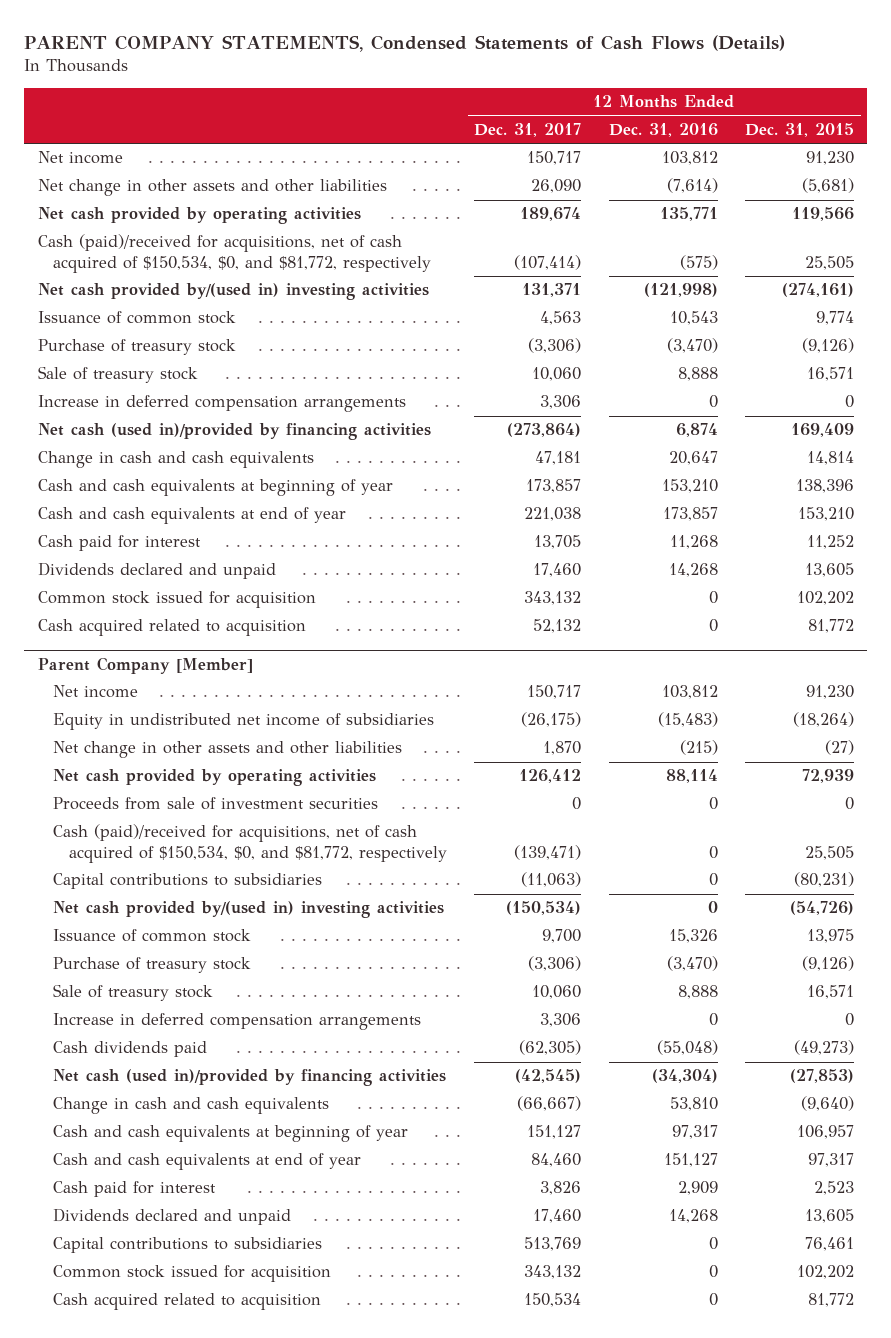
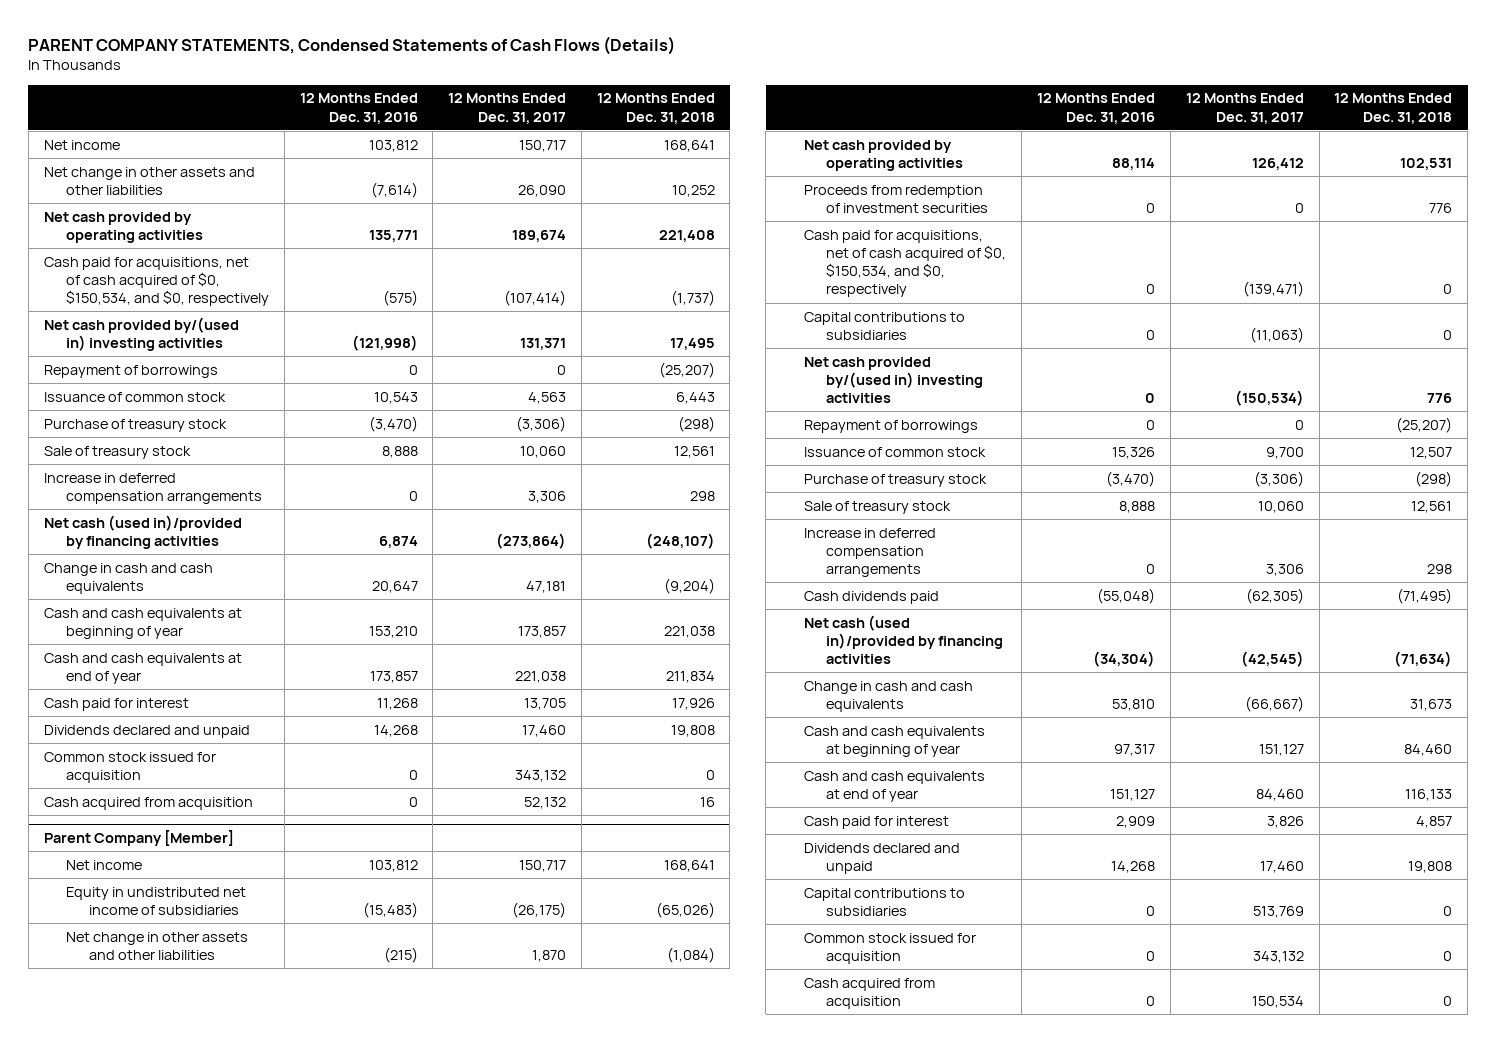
[744,122,854,137] Dec. 31, 2015 -> none
none -> [596,93,715,124] 12 Months Ended Dec. 31, 2018
[37,234,432,273] Cash (paid)/received for acquisitions, net of cash acquired of $150,534, $0, and $81,772, respectively -> [43,256,270,307] Cash paid for acquisitions, net of cash acquired of $0, $150,534, and $0, respectively
none -> [43,364,218,378] Repayment of borrowings
[37,619,306,637] Cash acquired related to acquisition -> [43,796,253,810] Cash acquired from acquisition
[53,797,379,811] Proceeds from sale of investment securities -> [803,184,989,213] Proceeds from redemption of investment securities
[53,824,448,863] Cash (paid)/received for acquisitions, net of cash acquired of $150,534, $0, and $81,772, respectively -> [803,229,1007,298] Cash paid for acquisitions, net of cash acquired of $0, $150,534, and $0, respectively
none -> [803,419,978,433] Repayment of borrowings
[53,1293,322,1311] Cash acquired related to acquisition -> [803,977,935,1009] Cash acquired from acquisition

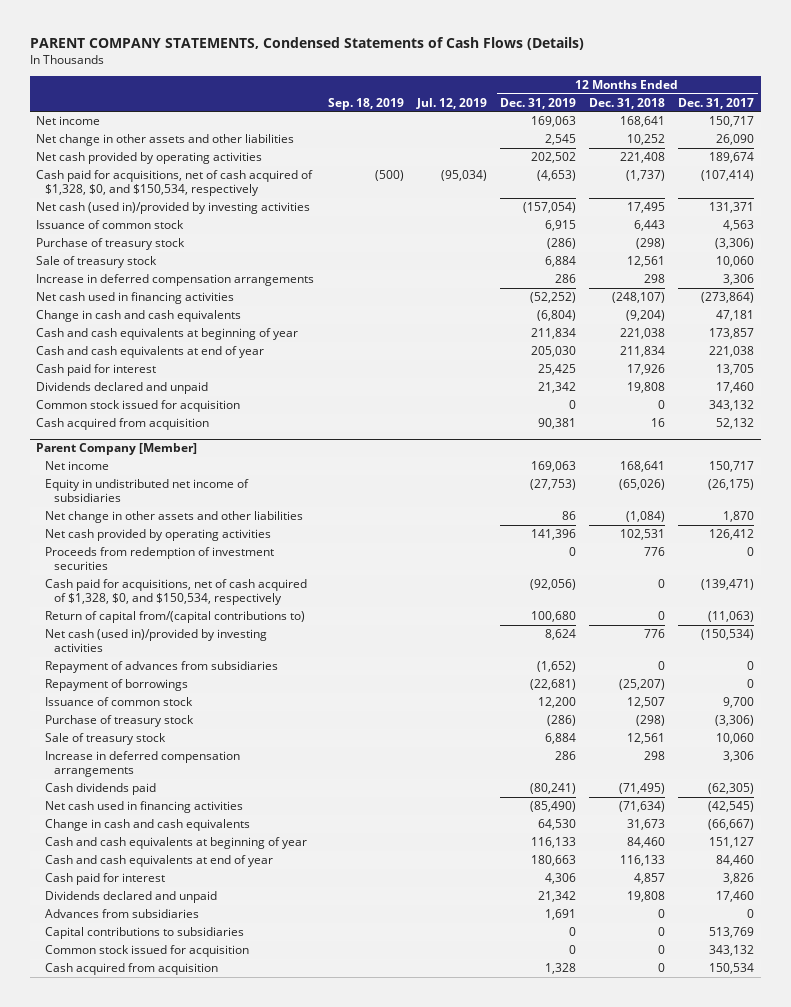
[299,93,418,124] 12 Months Ended Dec. 31, 2016 -> none
none -> [327,97,404,110] Sep. 18, 2019
none -> [415,97,487,109] Jul. 12, 2019
none -> [500,97,577,109] Dec. 31, 2019
[43,364,218,378] Repayment of borrowings -> none
[43,256,270,307] Cash paid for acquisitions, net of cash acquired of $0, $150,534, and $0, respectively -> [36,169,314,197] Cash paid for acquisitions, net of cash acquired of $1,328, $0, and $150,534, respectively
[43,316,239,351] Net cash provided by/(used in) investing activities -> [36,201,311,214] Net cash (used in)/provided by investing activities
[43,514,242,549] Net cash (used in)/provided by financing activities -> [36,291,235,304] Net cash used in financing activities
[803,229,1007,298] Cash paid for acquisitions, net of cash acquired of $0, $150,534, and $0, respectively -> [45,578,308,606] Cash paid for acquisitions, net of cash acquired of $1,328, $0, and $150,534, respectively
[803,311,965,340] Capital contributions to subsidiaries -> [45,610,306,623] Return of capital from/(capital contributions to)
[803,356,984,404] Net cash provided by/(used in) investing activities -> [45,628,268,653] Net cash (used in)/provided by investing activities
none -> [45,660,279,673] Repayment of advances from subsidiaries
[803,614,1004,665] Net cash (used in)/provided by financing activities -> [45,800,244,813] Net cash used in financing activities
none -> [45,908,200,918] Advances from subsidiaries

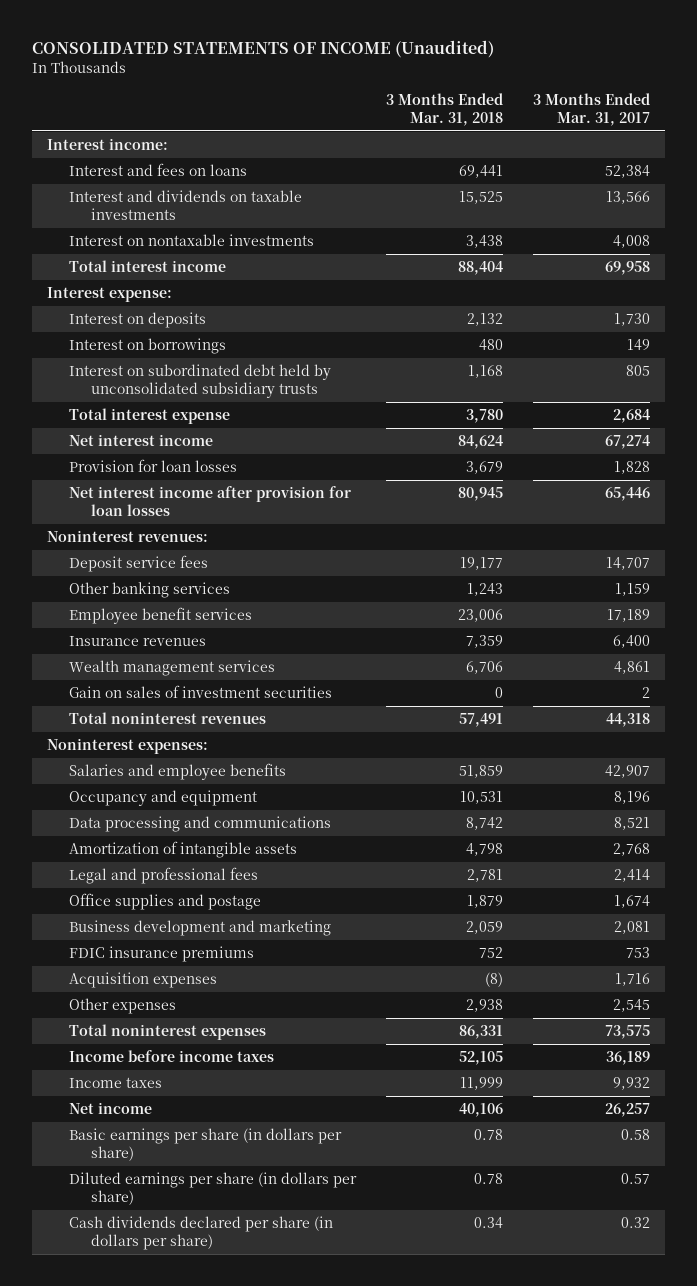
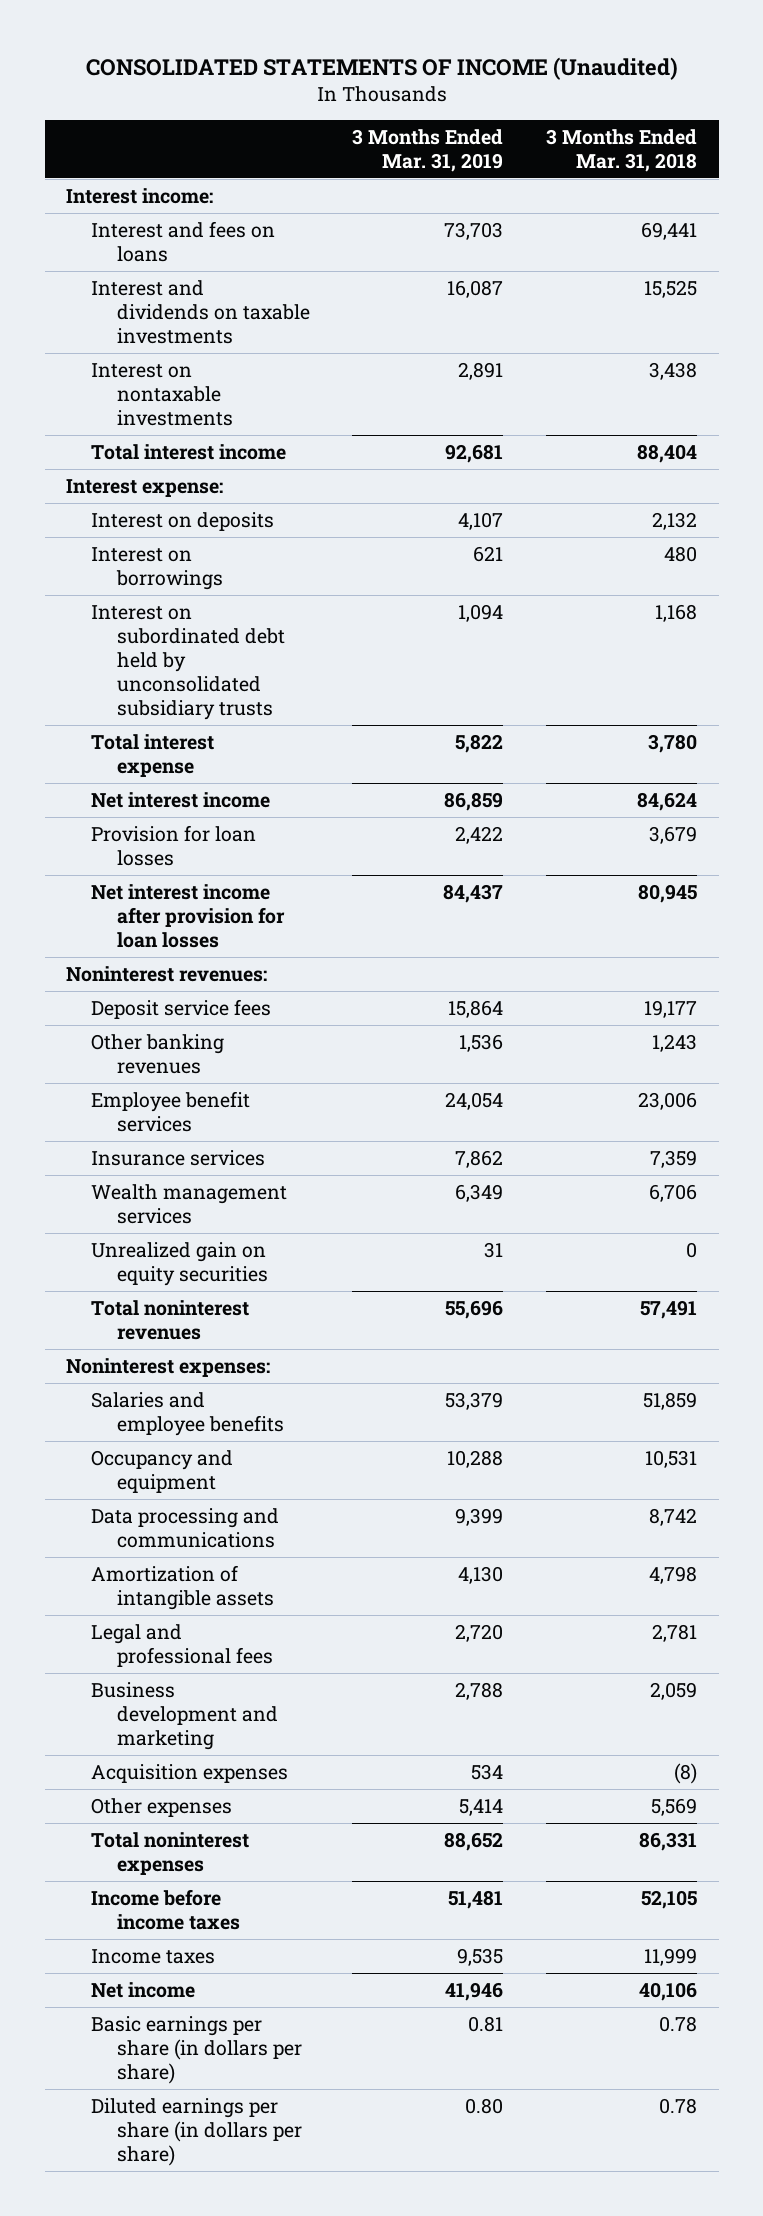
[533,92,651,126] 3 Months Ended Mar. 31, 2017 -> none
none -> [352,128,504,172] 3 Months Ended Mar. 31, 2019
[68,582,230,599] Other banking services -> [91,1033,225,1074] Other banking revenues
[68,636,206,647] Insurance revenues -> [91,1149,266,1166] Insurance services
[68,685,332,699] Gain on sales of investment securities -> none
none -> [91,1241,268,1286] Unrealized gain on equity securities
[68,893,261,911] Office supplies and postage -> none
[68,946,254,963] FDIC insurance premiums -> none
[465,999,503,1013] 2,938 -> [651,1797,698,1816] 5,569
[68,1216,333,1251] Cash dividends declared per share (in dollars per share) -> none

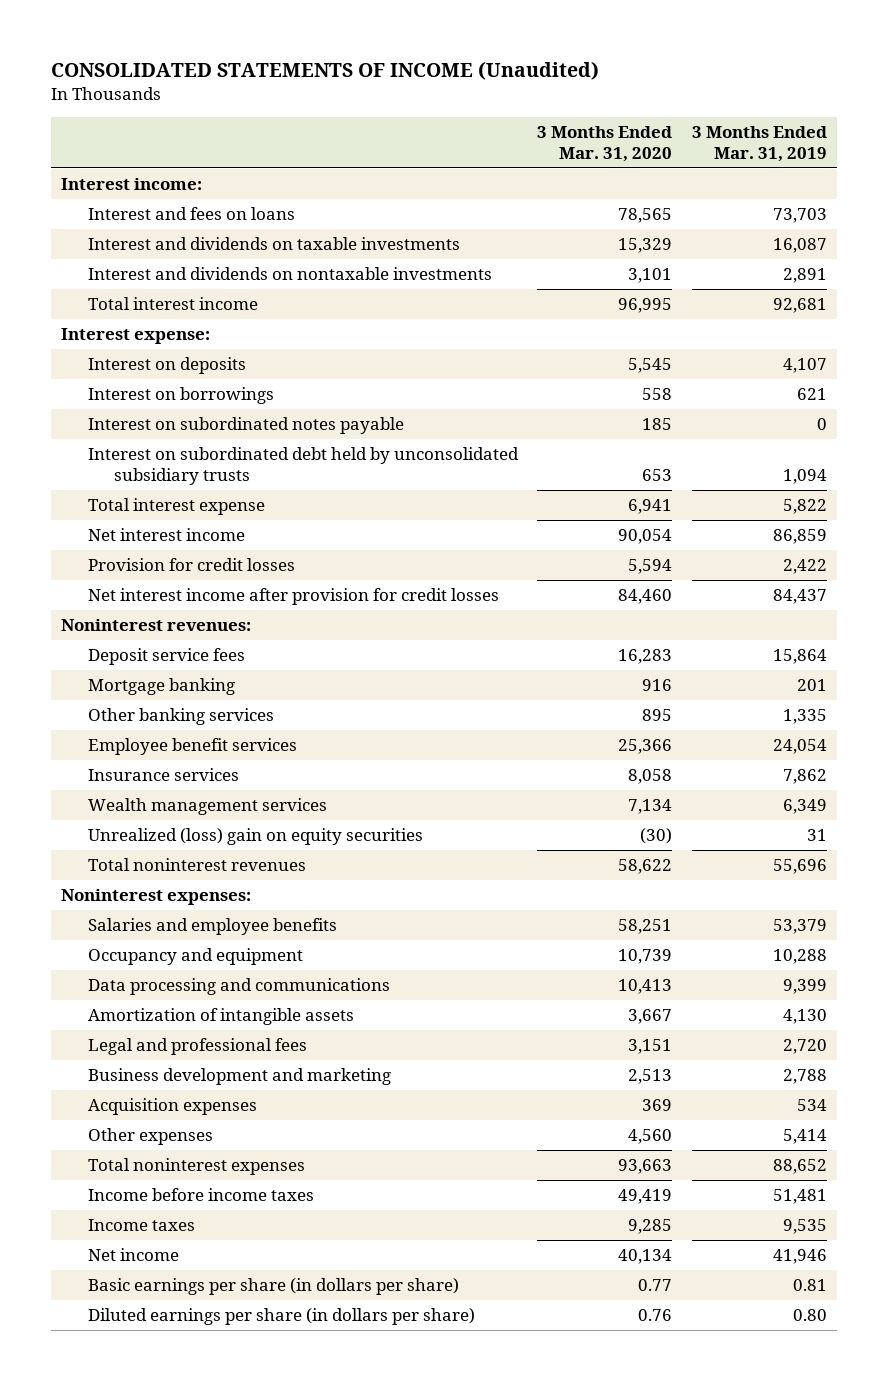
[546,128,698,172] 3 Months Ended Mar. 31, 2018 -> none
none -> [537,126,673,162] 3 Months Ended Mar. 31, 2020
[91,362,233,426] Interest on nontaxable investments -> [87,267,492,281] Interest and dividends on nontaxable investments
none -> [87,417,404,435] Interest on subordinated notes payable
[91,824,257,866] Provision for loan losses -> [87,558,295,572] Provision for credit losses
[91,883,285,948] Net interest income after provision for loan losses -> [87,588,499,606] Net interest income after provision for credit losses
none -> [87,678,235,696] Mortgage banking
[91,1033,225,1074] Other banking revenues -> [87,708,274,726] Other banking services
[459,1033,504,1052] 1,536 -> [782,709,827,725] 1,335
[91,1241,268,1286] Unrealized gain on equity securities -> [87,828,423,846] Unrealized (loss) gain on equity securities

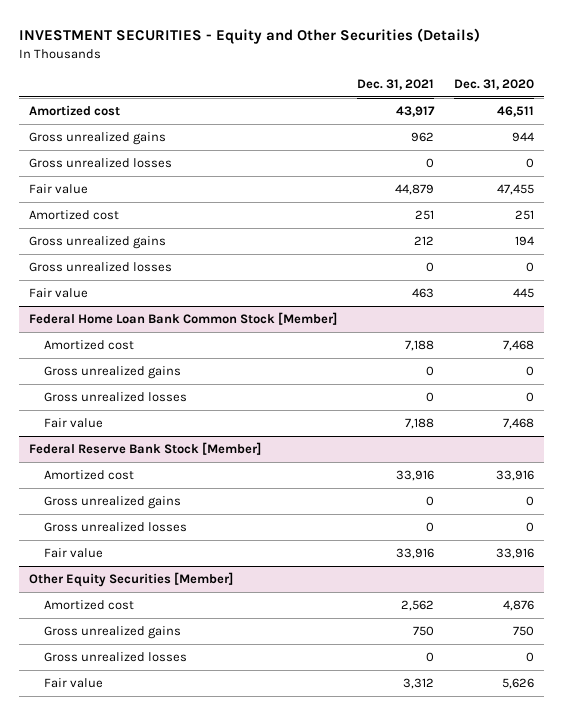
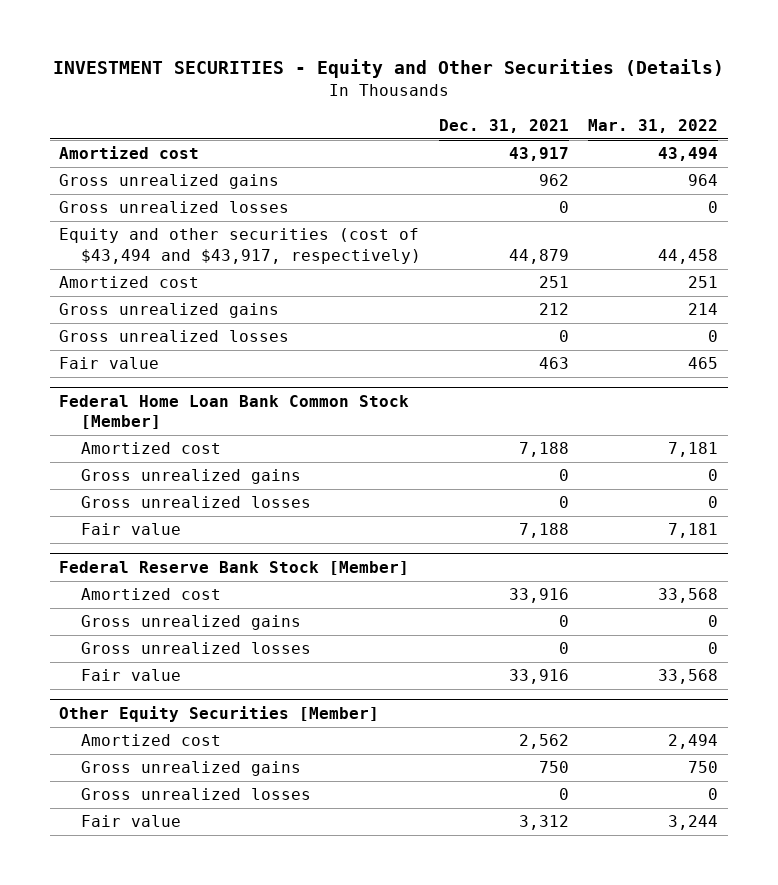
[454,79,535,91] Dec. 31, 2020 -> none
none -> [588,118,719,133] Mar. 31, 2022
[29,184,89,195] Fair value -> [59,228,421,264] Equity and other securities (cost of $43,494 and $43,917, respectively)

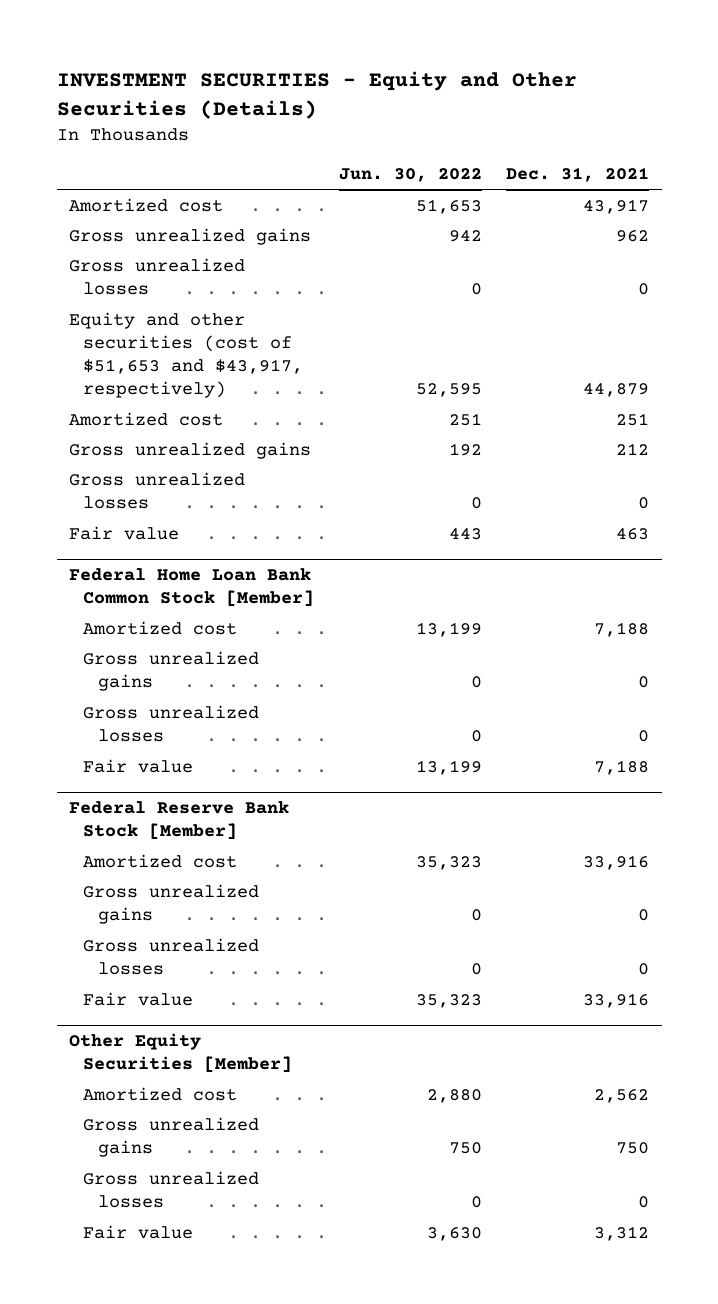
[588,118,719,133] Mar. 31, 2022 -> none
none -> [338,168,482,183] Jun. 30, 2022
[59,228,421,264] Equity and other securities (cost of $43,494 and $43,917, respectively) -> [69,311,304,399] Equity and other securities (cost of $51,653 and $43,917, respectively)

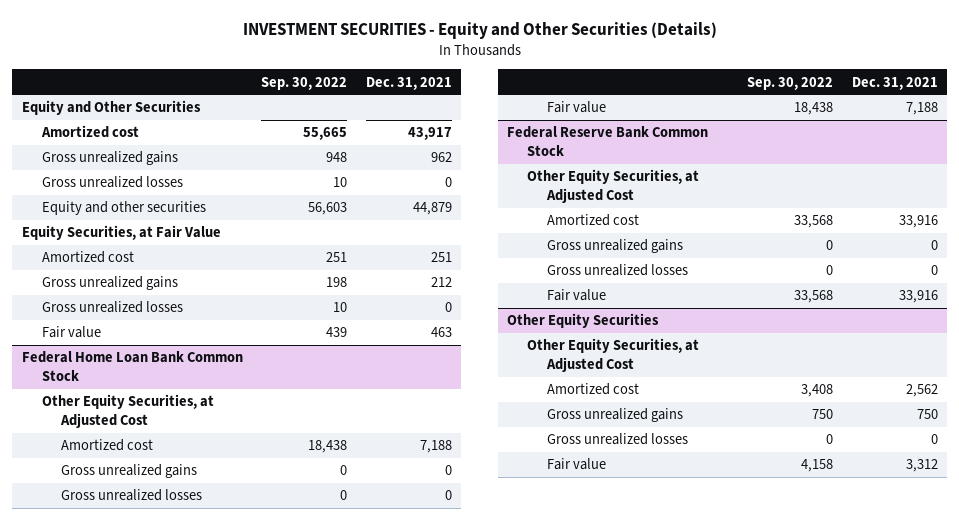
[338,168,482,183] Jun. 30, 2022 -> none
none -> [261,76,348,90] Sep. 30, 2022
none -> [21,100,201,116] Equity and Other Securities
[69,311,304,399] Equity and other securities (cost of $51,653 and $43,917, respectively) -> [41,201,206,216] Equity and other securities
none -> [21,225,221,241] Equity Securities, at Fair Value
[69,568,315,608] Federal Home Loan Bank Common Stock [Member] -> [21,351,243,381] Federal Home Loan Bank Common Stock
none -> [41,394,214,428] Other Equity Securities, at Adjusted Cost
[69,801,290,841] Federal Reserve Bank Stock [Member] -> [507,126,709,156] Federal Reserve Bank Common Stock
none -> [527,169,700,203] Other Equity Securities, at Adjusted Cost
[69,1033,293,1074] Other Equity Securities [Member] -> [507,313,660,329] Other Equity Securities
none -> [527,338,700,372] Other Equity Securities, at Adjusted Cost

